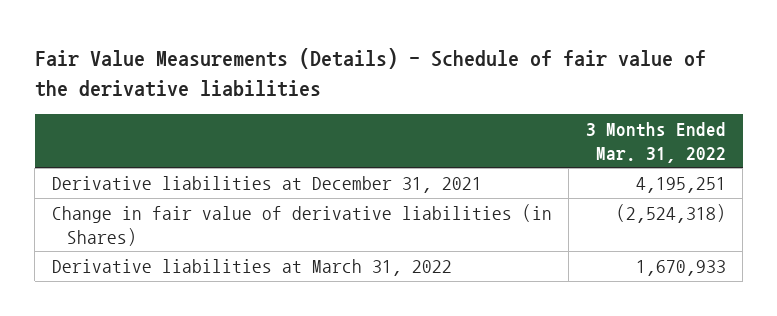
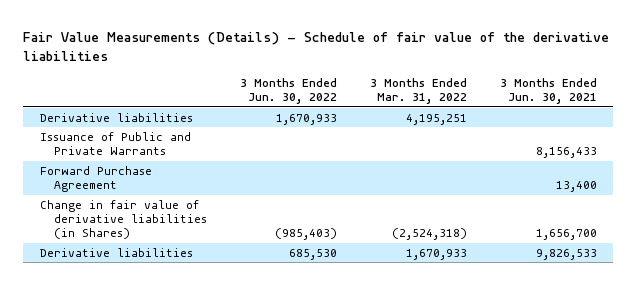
none -> [239,77,337,105] 3 Months Ended Jun. 30, 2022
none -> [499,77,597,105] 3 Months Ended Jun. 30, 2021
[51,176,482,194] Derivative liabilities at December 31, 2021 -> [39,112,193,122] Derivative liabilities
none -> [39,131,191,156] Issuance of Public and Private Warrants
none -> [39,165,152,193] Forward Purchase Agreement
[51,259,452,277] Derivative liabilities at March 31, 2022 -> [39,247,193,257] Derivative liabilities

